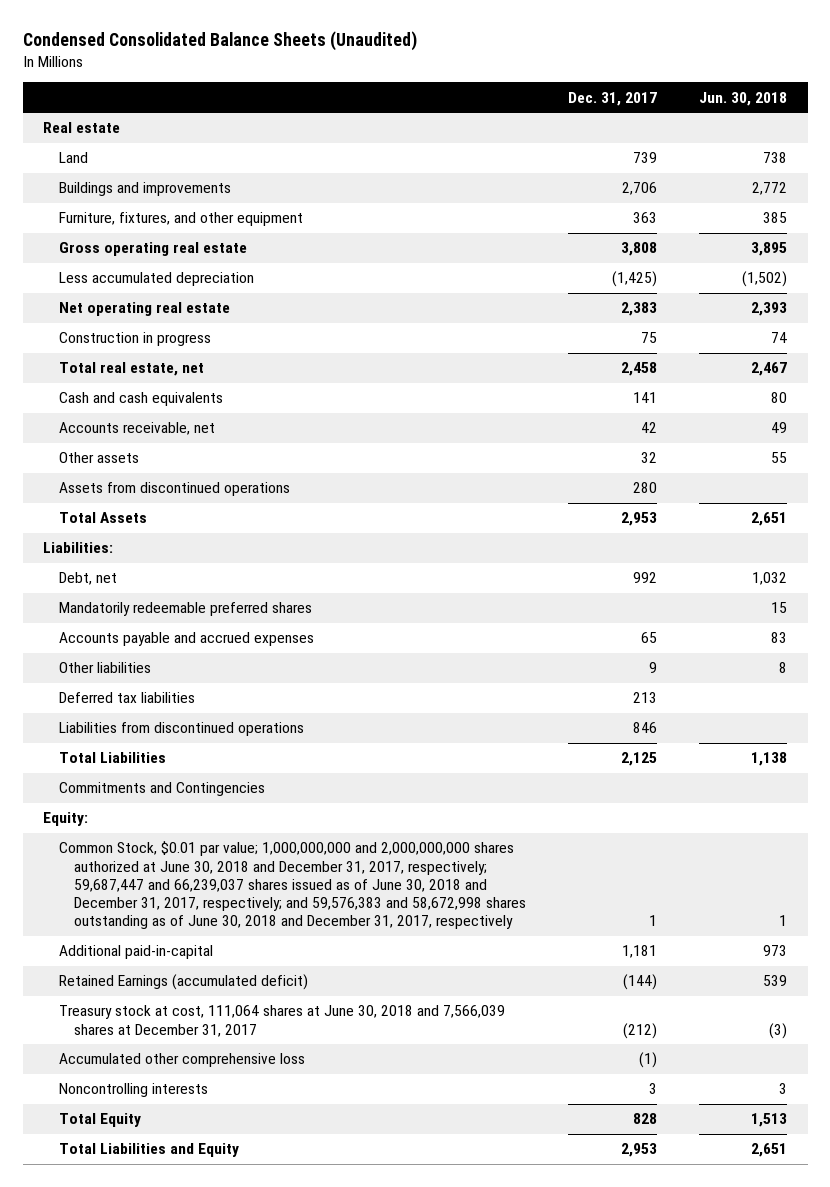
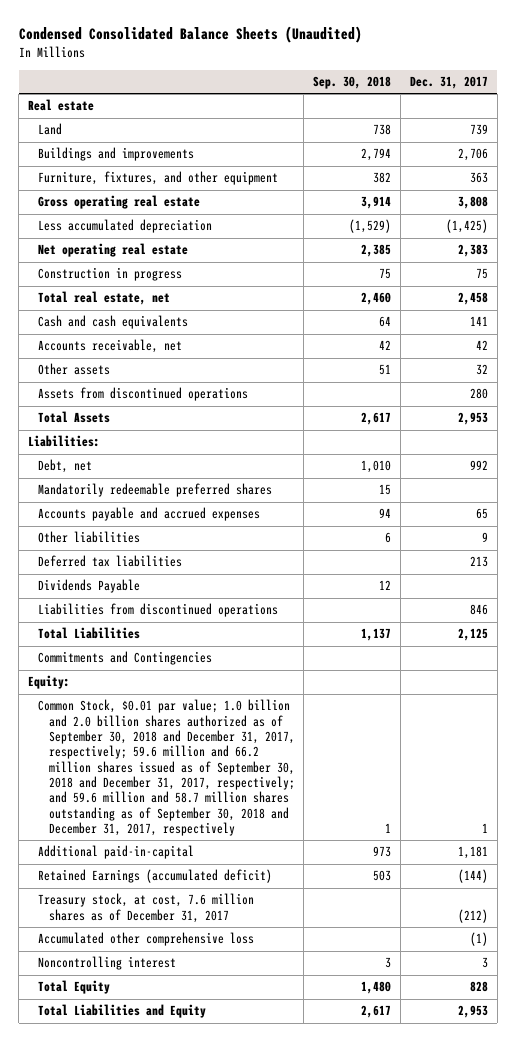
[698,91,787,106] Jun. 30, 2018 -> none
none -> [313,76,392,90] Sep. 30, 2018
none -> [38,579,141,594] Dividends Payable
[58,841,527,930] Common Stock, $0.01 par value; 1,000,000,000 and 2,000,000,000 shares authorized at June 30, 2018 and December 31, 2017, respectively; 59,687,447 and 66,239,037 shares issued as of June 30, 2018 and December 31, 2017, respectively; and 59,576,383 and 58,672,998 shares outstanding as of June 30, 2018 and December 31, 2017, respectively -> [38,699,295,836] Common Stock, $0.01 par value; 1.0 billion and 2.0 billion shares authorized as of September 30, 2018 and December 31, 2017, respectively; 59.6 million and 66.2 million shares issued as of September 30, 2018 and December 31, 2017, respectively; and 59.6 million and 58.7 million shares outstanding as of September 30, 2018 and December 31, 2017, respectively
[58,1005,505,1037] Treasury stock at cost, 111,064 shares at June 30, 2018 and 7,566,039 shares at December 31, 2017 -> [38,893,255,923] Treasury stock, at cost, 7.6 million shares as of December 31, 2017
[58,1083,208,1098] Noncontrolling interests -> [38,956,177,971] Noncontrolling interest

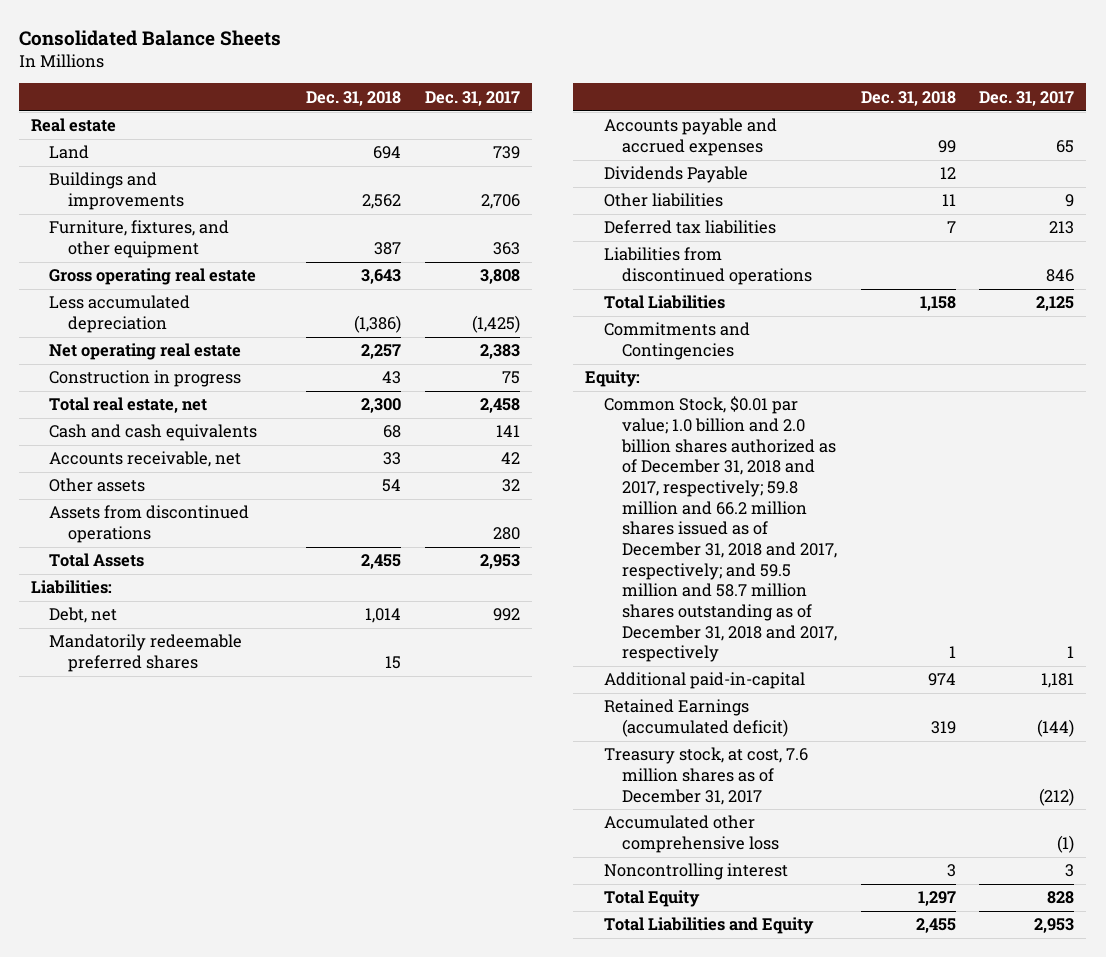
[18,26,362,44] Condensed Consolidated Balance Sheets (Unaudited) -> [19,29,282,46] Consolidated Balance Sheets
[313,76,392,90] Sep. 30, 2018 -> none
none -> [306,90,402,106] Dec. 31, 2018
[38,579,141,594] Dividends Payable -> [603,166,748,184] Dividends Payable
[38,699,295,836] Common Stock, $0.01 par value; 1.0 billion and 2.0 billion shares authorized as of September 30, 2018 and December 31, 2017, respectively; 59.6 million and 66.2 million shares issued as of September 30, 2018 and December 31, 2017, respectively; and 59.6 million and 58.7 million shares outstanding as of September 30, 2018 and December 31, 2017, respectively -> [603,396,837,663] Common Stock, $0.01 par value; 1.0 billion and 2.0 billion shares authorized as of December 31, 2018 and 2017, respectively; 59.8 million and 66.2 million shares issued as of December 31, 2018 and 2017, respectively; and 59.5 million and 58.7 million shares outstanding as of December 31, 2018 and 2017, respectively

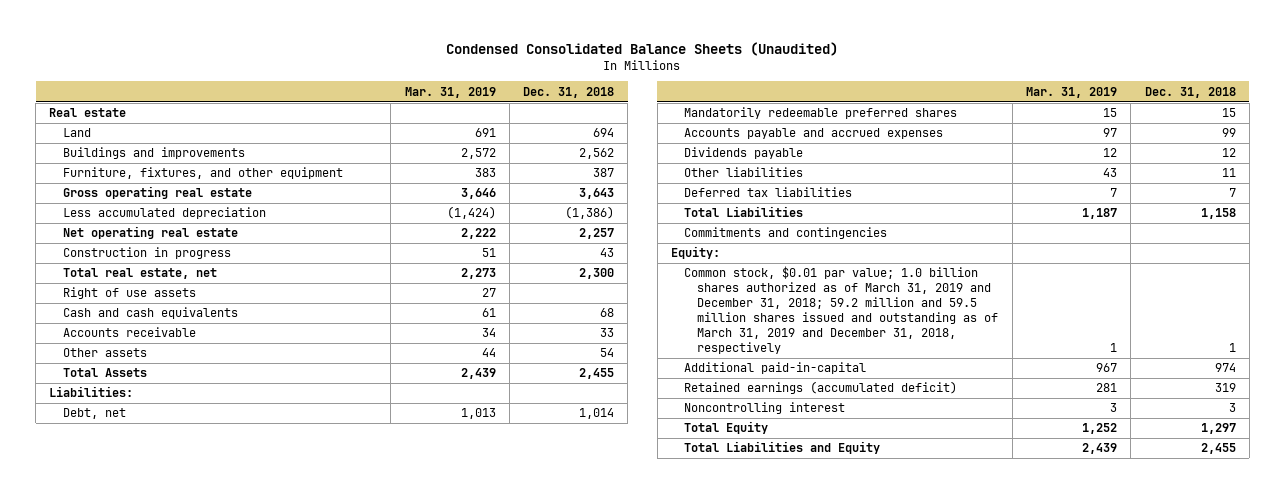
[19,29,282,46] Consolidated Balance Sheets -> [446,41,839,56] Condensed Consolidated Balance Sheets (Unaudited)
[425,90,521,106] Dec. 31, 2017 -> none
none -> [404,86,496,98] Mar. 31, 2019
none -> [62,287,196,300] Right of use assets
[49,451,242,468] Accounts receivable, net -> [62,327,196,338] Accounts receivable
[49,505,250,544] Assets from discontinued operations -> none
[603,166,748,184] Dividends Payable -> [684,147,804,160] Dividends payable
[603,247,812,286] Liabilities from discontinued operations -> none
[603,322,750,361] Commitments and Contingencies -> [684,227,888,240] Commitments and contingencies
[603,396,837,663] Common Stock, $0.01 par value; 1.0 billion and 2.0 billion shares authorized as of December 31, 2018 and 2017, respectively; 59.8 million and 66.2 million shares issued as of December 31, 2018 and 2017, respectively; and 59.5 million and 58.7 million shares outstanding as of December 31, 2018 and 2017, respectively -> [684,266,999,355] Common stock, $0.01 par value; 1.0 billion shares authorized as of March 31, 2019 and December 31, 2018; 59.2 million and 59.5 million shares issued and outstanding as of March 31, 2019 and December 31, 2018, respectively
[603,747,808,805] Treasury stock, at cost, 7.6 million shares as of December 31, 2017 -> none
[603,815,779,854] Accumulated other comprehensive loss -> none
[603,699,788,738] Retained Earnings (accumulated deficit) -> [684,381,958,395] Retained earnings (accumulated deficit)

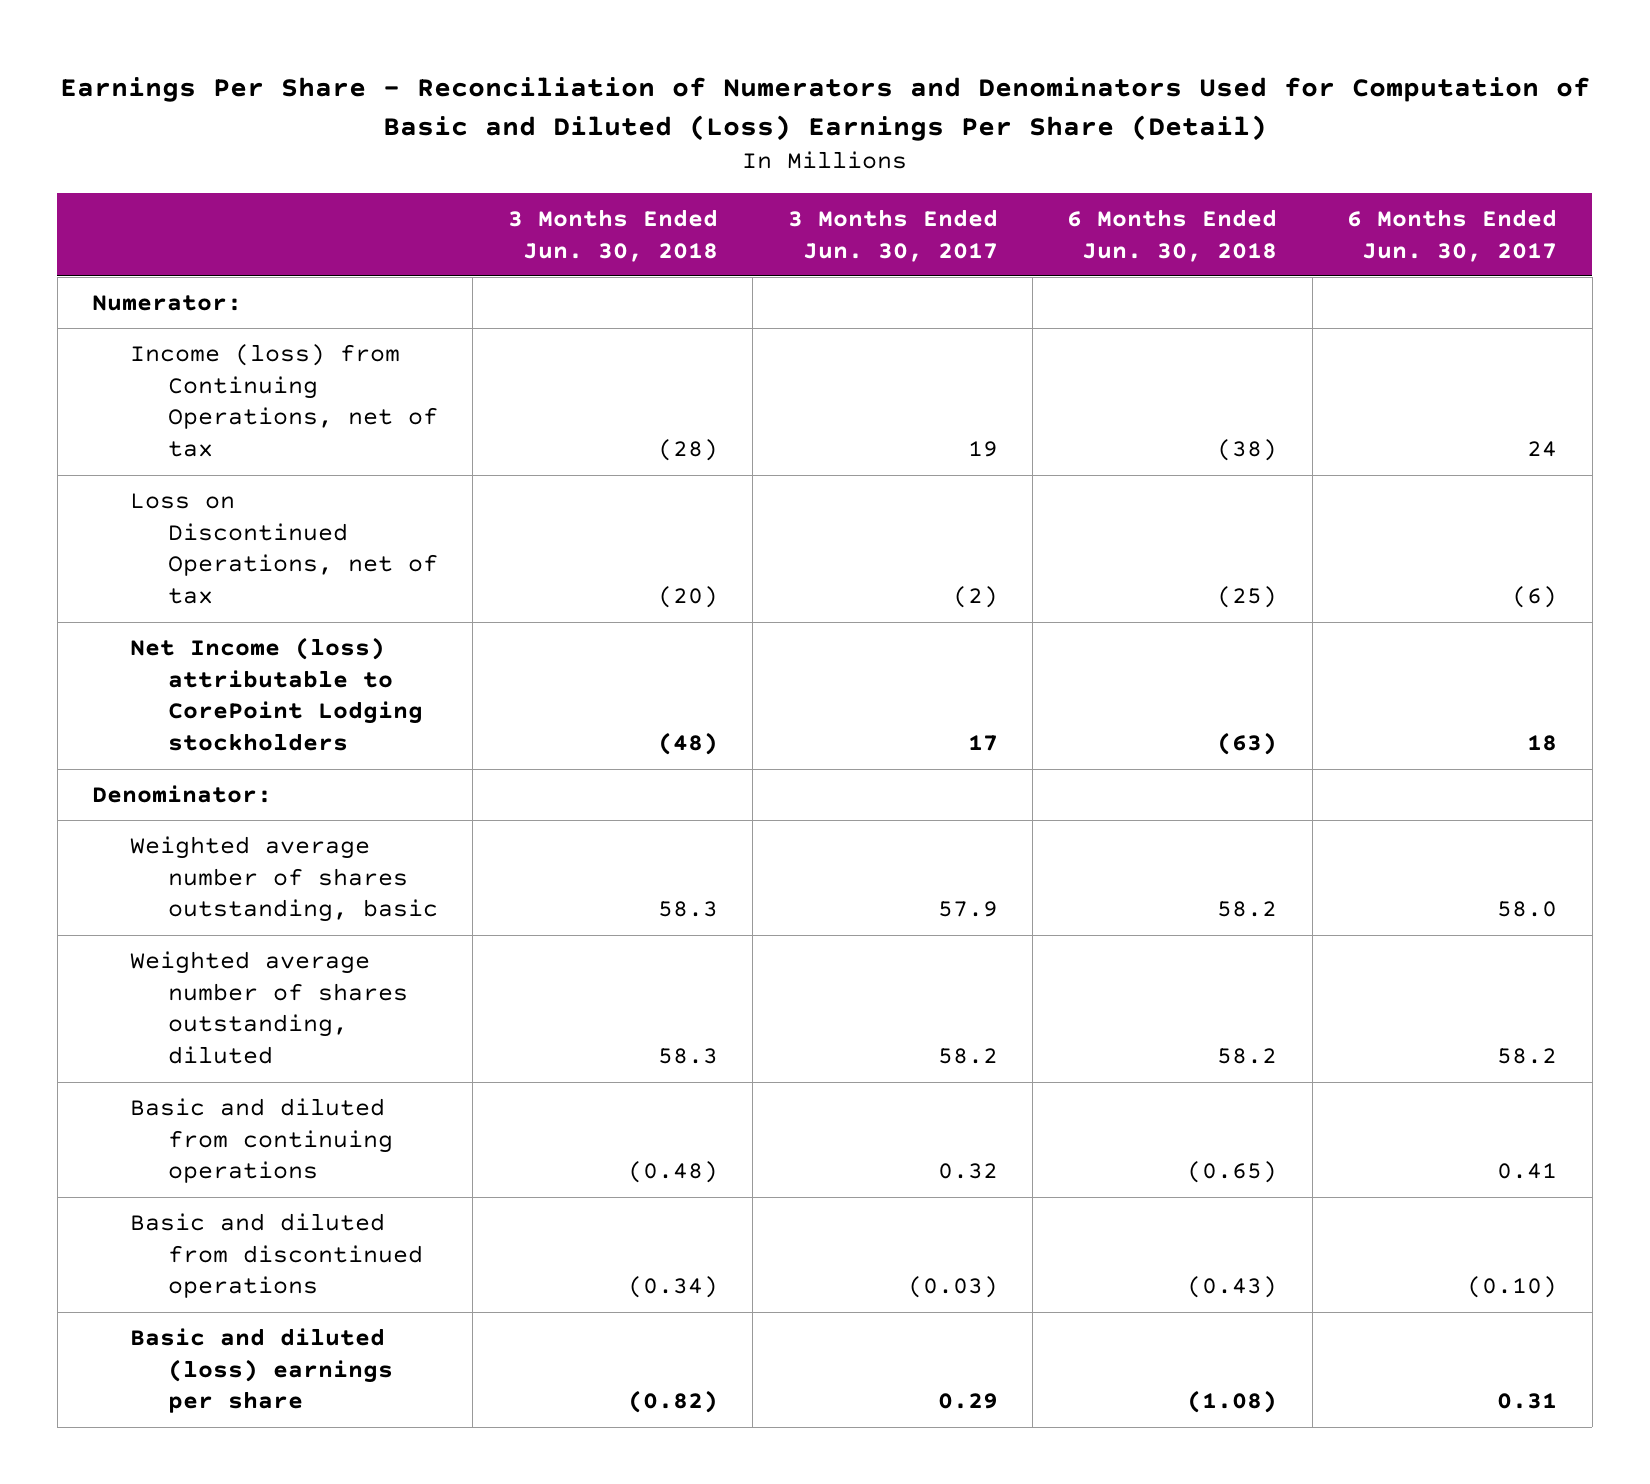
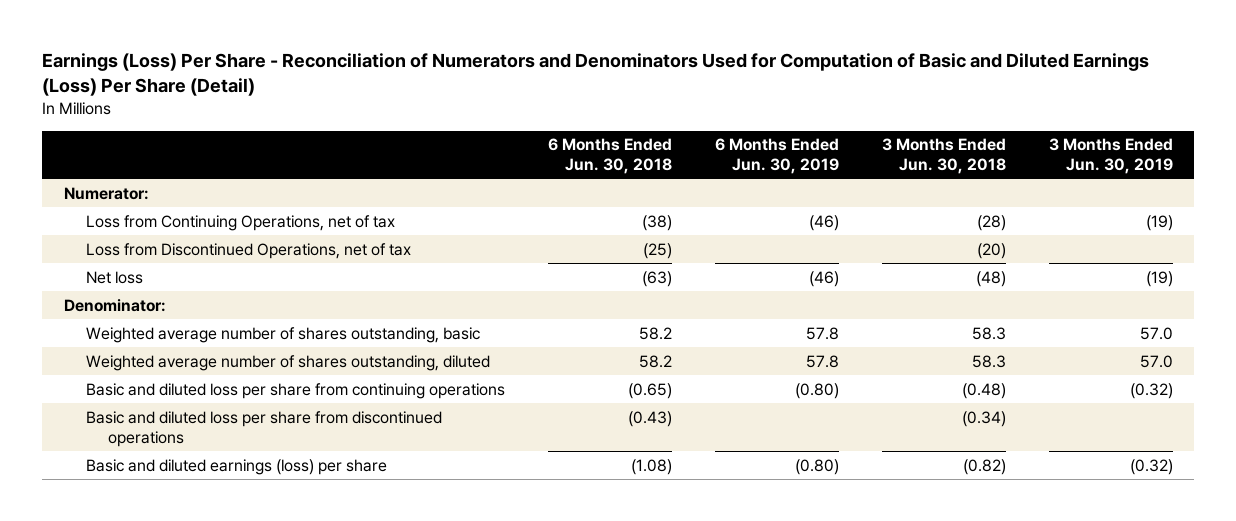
[59,77,1590,141] Earnings Per Share - Reconciliation of Numerators and Denominators Used for Computation of Basic and Diluted (Loss) Earnings Per Share (Detail) -> [42,53,1150,97] Earnings (Loss) Per Share - Reconciliation of Numerators and Denominators Used for Computation of Basic and Diluted Earnings (Loss) Per Share (Detail)
[787,208,998,262] 3 Months Ended Jun. 30, 2017 -> none
[1347,208,1558,262] 6 Months Ended Jun. 30, 2017 -> none
none -> [714,138,839,175] 6 Months Ended Jun. 30, 2019
none -> [1048,138,1173,175] 3 Months Ended Jun. 30, 2019
[130,343,438,458] Income (loss) from Continuing Operations, net of tax -> [85,214,395,231] Loss from Continuing Operations, net of tax
[130,492,438,605] Loss on Discontinued Operations, net of tax -> [85,242,411,259] Loss from Discontinued Operations, net of tax
[130,636,423,752] Net Income (loss) attributable to CorePoint Lodging stockholders -> [85,270,143,284] Net loss
[130,1097,393,1184] Basic and diluted from continuing operations -> [85,382,505,399] Basic and diluted loss per share from continuing operations
[130,1212,423,1299] Basic and diluted from discontinued operations -> [85,410,442,447] Basic and diluted loss per share from discontinued operations
[130,1327,393,1414] Basic and diluted (loss) earnings per share -> [85,458,387,475] Basic and diluted earnings (loss) per share

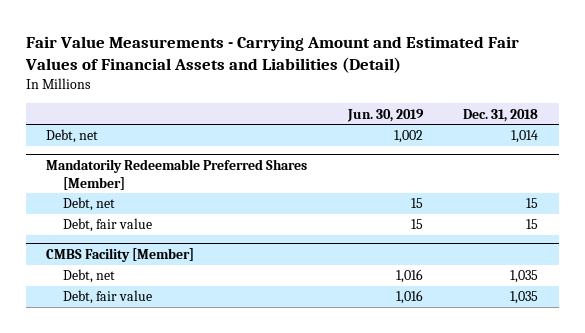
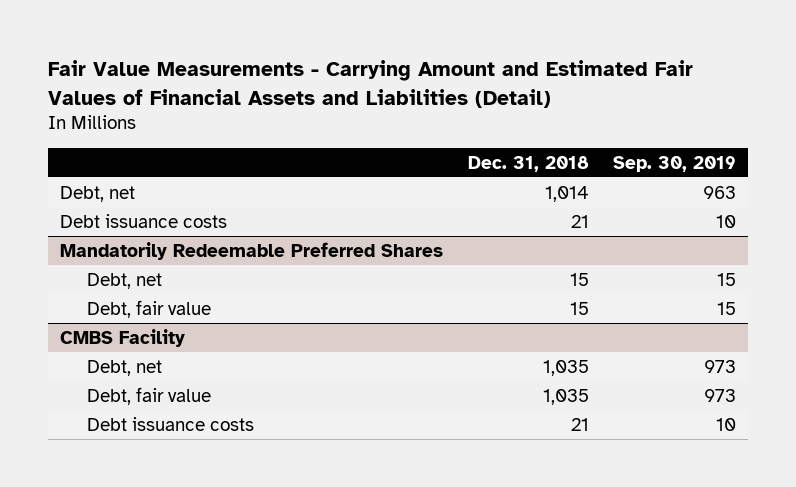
[346,108,424,122] Jun. 30, 2019 -> none
none -> [613,155,737,172] Sep. 30, 2019
none -> [60,213,228,228] Debt issuance costs
[46,159,308,190] Mandatorily Redeemable Preferred Shares [Member] -> [60,241,444,260] Mandatorily Redeemable Preferred Shares
[46,248,195,263] CMBS Facility [Member] -> [60,328,186,347] CMBS Facility
none -> [86,416,254,431] Debt issuance costs

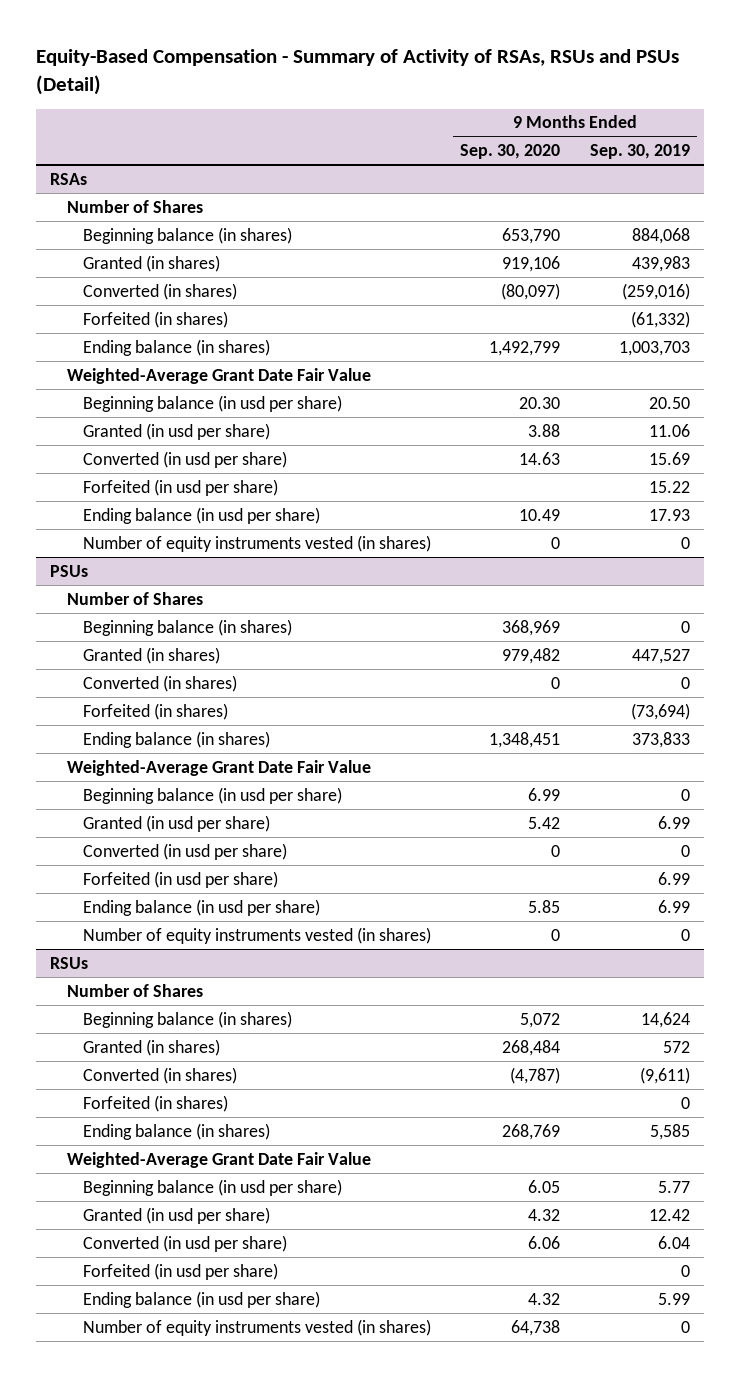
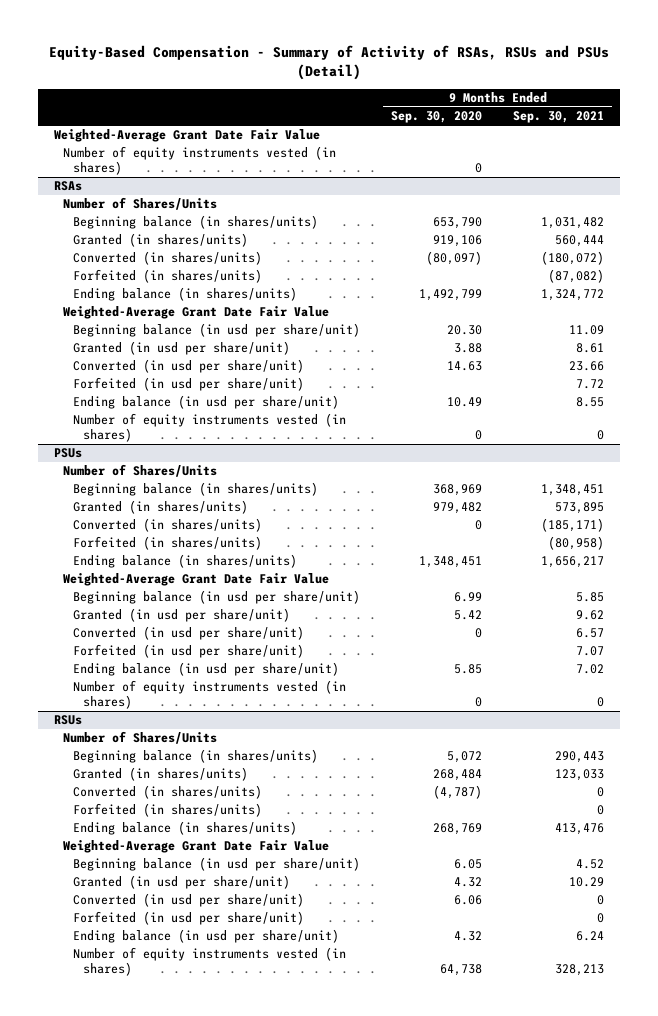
[589,144,690,160] Sep. 30, 2019 -> none
none -> [513,111,605,124] Sep. 30, 2021
none -> [53,129,320,143] Weighted-Average Grant Date Fair Value
none -> [63,146,337,176] Number of equity instruments vested (in shares)
[66,199,203,213] Number of Shares -> [63,197,218,211] Number of Shares/Units
[82,226,292,244] Beginning balance (in shares) -> [72,215,318,230] Beginning balance (in shares/units)
[82,254,220,272] Granted (in shares) -> [72,233,248,248] Granted (in shares/units)
[82,282,237,300] Converted (in shares) -> [72,251,262,266] Converted (in shares/units)
[82,310,228,328] Forfeited (in shares) -> [72,269,262,284] Forfeited (in shares/units)
[82,338,270,356] Ending balance (in shares) -> [72,287,297,302] Ending balance (in shares/units)
[82,394,342,412] Beginning balance (in usd per share) -> [72,323,360,338] Beginning balance (in usd per share/unit)
[82,422,270,440] Granted (in usd per share) -> [72,341,290,356] Granted (in usd per share/unit)
[82,450,287,468] Converted (in usd per share) -> [72,359,304,374] Converted (in usd per share/unit)
[82,478,278,496] Forfeited (in usd per share) -> [72,377,304,392] Forfeited (in usd per share/unit)
[82,506,320,524] Ending balance (in usd per share) -> [72,395,339,410] Ending balance (in usd per share/unit)
[66,591,203,605] Number of Shares -> [63,464,218,478] Number of Shares/Units
[82,618,292,636] Beginning balance (in shares) -> [72,482,318,497] Beginning balance (in shares/units)
[82,646,220,664] Granted (in shares) -> [72,500,248,515] Granted (in shares/units)
[82,674,237,692] Converted (in shares) -> [72,518,262,533] Converted (in shares/units)
[82,702,228,720] Forfeited (in shares) -> [72,536,262,551] Forfeited (in shares/units)
[82,730,270,748] Ending balance (in shares) -> [72,554,297,569] Ending balance (in shares/units)
[82,786,342,804] Beginning balance (in usd per share) -> [72,590,360,605] Beginning balance (in usd per share/unit)
[82,814,270,832] Granted (in usd per share) -> [72,608,290,623] Granted (in usd per share/unit)
[82,842,287,860] Converted (in usd per share) -> [72,626,304,641] Converted (in usd per share/unit)
[82,870,278,888] Forfeited (in usd per share) -> [72,644,304,659] Forfeited (in usd per share/unit)
[82,898,320,916] Ending balance (in usd per share) -> [72,662,339,677] Ending balance (in usd per share/unit)
[66,983,203,997] Number of Shares -> [63,731,218,745] Number of Shares/Units
[82,1010,292,1028] Beginning balance (in shares) -> [72,749,318,764] Beginning balance (in shares/units)
[82,1038,220,1056] Granted (in shares) -> [72,767,248,782] Granted (in shares/units)
[82,1066,237,1084] Converted (in shares) -> [72,785,262,800] Converted (in shares/units)
[82,1094,228,1112] Forfeited (in shares) -> [72,803,262,818] Forfeited (in shares/units)
[82,1122,270,1140] Ending balance (in shares) -> [72,821,297,836] Ending balance (in shares/units)
[82,1178,342,1196] Beginning balance (in usd per share) -> [72,857,360,872] Beginning balance (in usd per share/unit)
[82,1206,270,1224] Granted (in usd per share) -> [72,875,290,890] Granted (in usd per share/unit)
[82,1234,287,1252] Converted (in usd per share) -> [72,893,304,908] Converted (in usd per share/unit)
[82,1262,278,1280] Forfeited (in usd per share) -> [72,911,304,926] Forfeited (in usd per share/unit)
[82,1290,320,1308] Ending balance (in usd per share) -> [72,929,339,944] Ending balance (in usd per share/unit)

